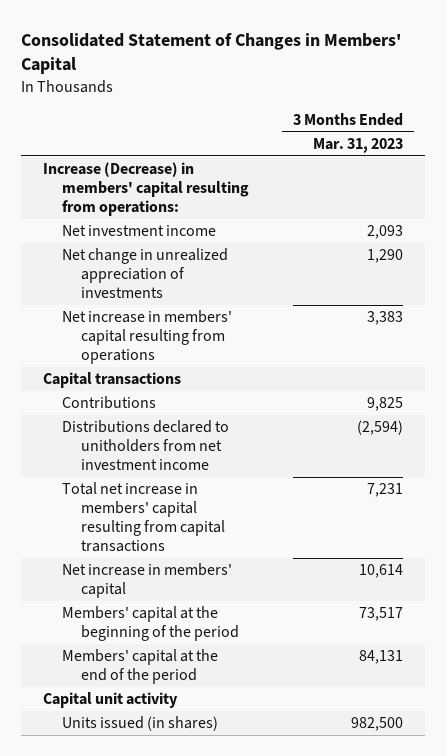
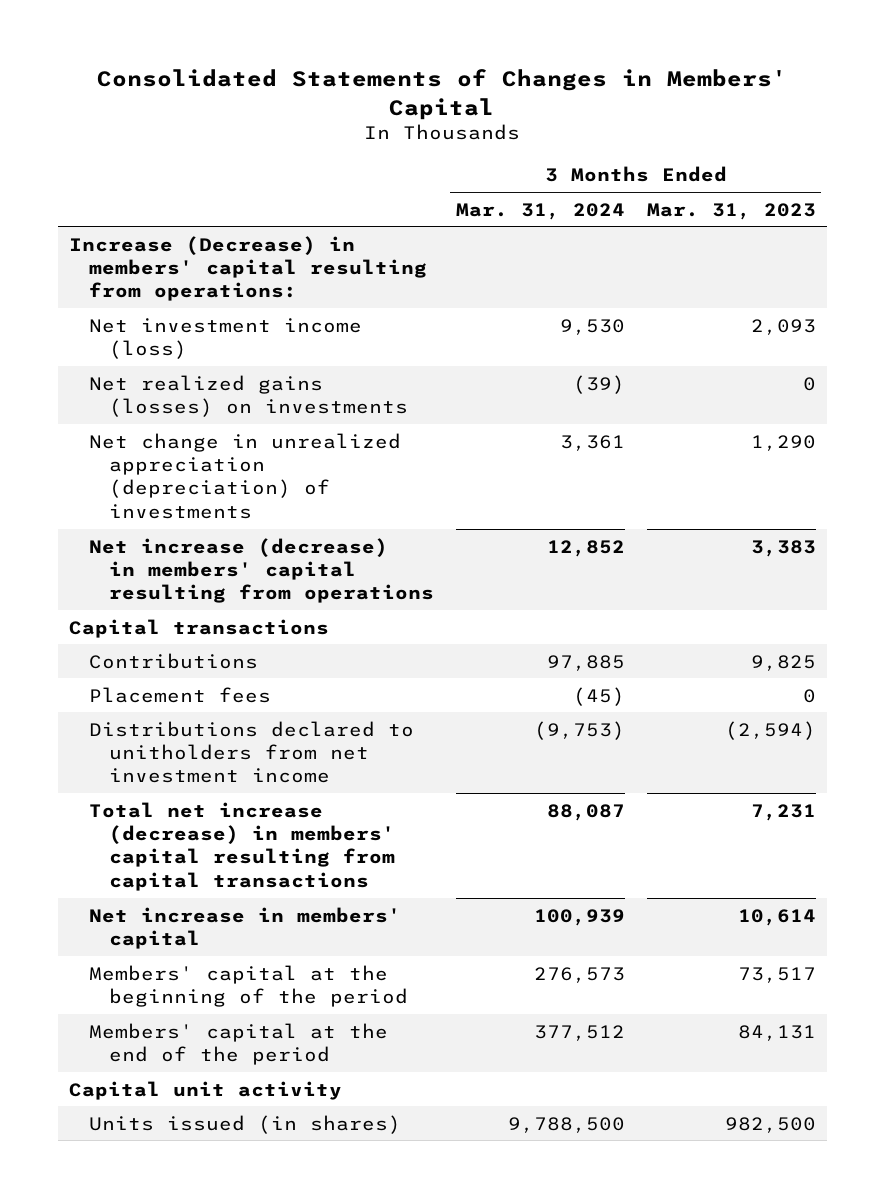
[21,32,402,75] Consolidated Statement of Changes in Members' Capital -> [97,69,788,120] Consolidated Statements of Changes in Members' Capital
none -> [455,202,625,220] Mar. 31, 2024
[62,225,217,237] Net investment income -> [88,317,362,359] Net investment income (loss)
none -> [88,374,408,417] Net realized gains (losses) on investments
[62,248,229,298] Net change in unrealized appreciation of investments -> [88,432,401,519] Net change in unrealized appreciation (depreciation) of investments
[62,310,233,364] Net increase in members' capital resulting from operations -> [88,537,434,604] Net increase (decrease) in members' capital resulting from operations
none -> [88,686,271,703] Placement fees
[62,482,226,552] Total net increase in members' capital resulting from capital transactions -> [88,801,395,891] Total net increase (decrease) in members' capital resulting from capital transactions

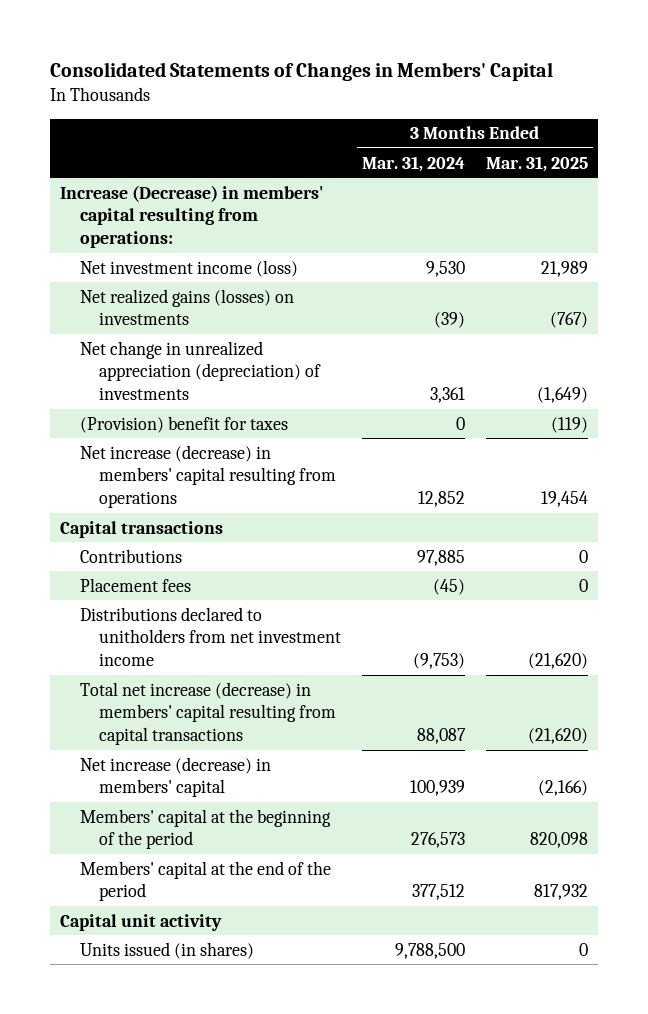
[646,202,816,220] Mar. 31, 2023 -> none
none -> [485,155,588,172] Mar. 31, 2025
none -> [79,415,288,433] (Provision) benefit for taxes
[88,906,401,949] Net increase in members' capital -> [79,756,271,798] Net increase (decrease) in members' capital

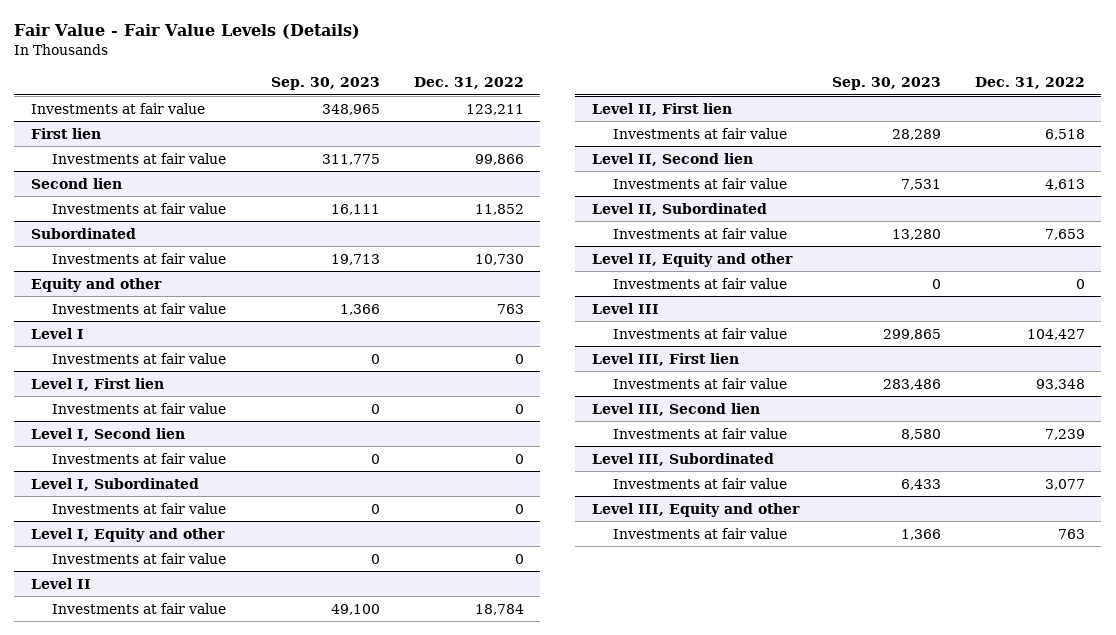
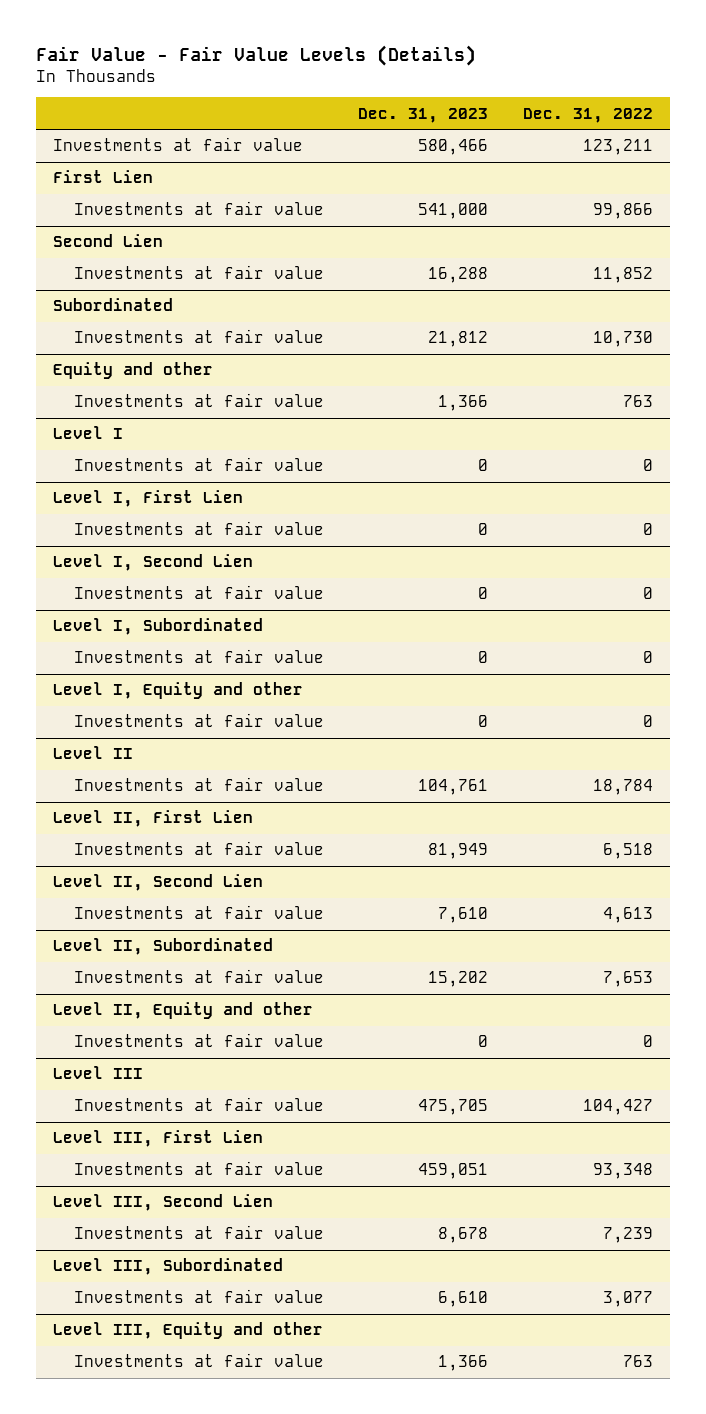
[271,77,381,91] Sep. 30, 2023 -> none
none -> [358,107,489,123] Dec. 31, 2023
[30,127,101,139] First lien -> [53,170,154,184] First Lien
[30,177,122,189] Second lien -> [53,234,164,248] Second Lien
[30,377,164,391] Level I, First lien -> [53,490,244,508] Level I, First Lien
[30,427,185,441] Level I, Second lien -> [53,554,254,572] Level I, Second Lien
[592,102,733,116] Level II, First lien -> [53,810,254,828] Level II, First Lien
[592,152,754,166] Level II, Second lien -> [53,874,264,892] Level II, Second Lien
[592,352,740,366] Level III, First lien -> [53,1130,264,1148] Level III, First Lien
[592,402,761,416] Level III, Second lien -> [53,1194,274,1212] Level III, Second Lien

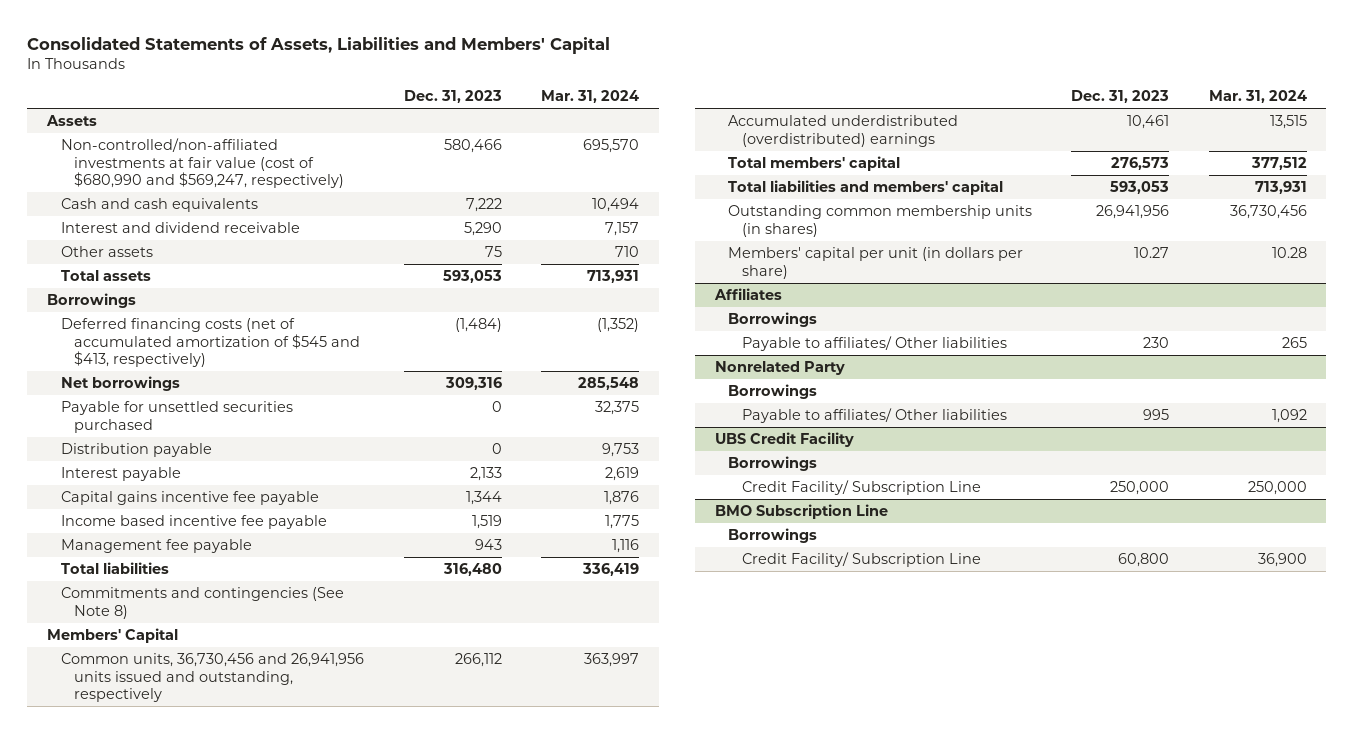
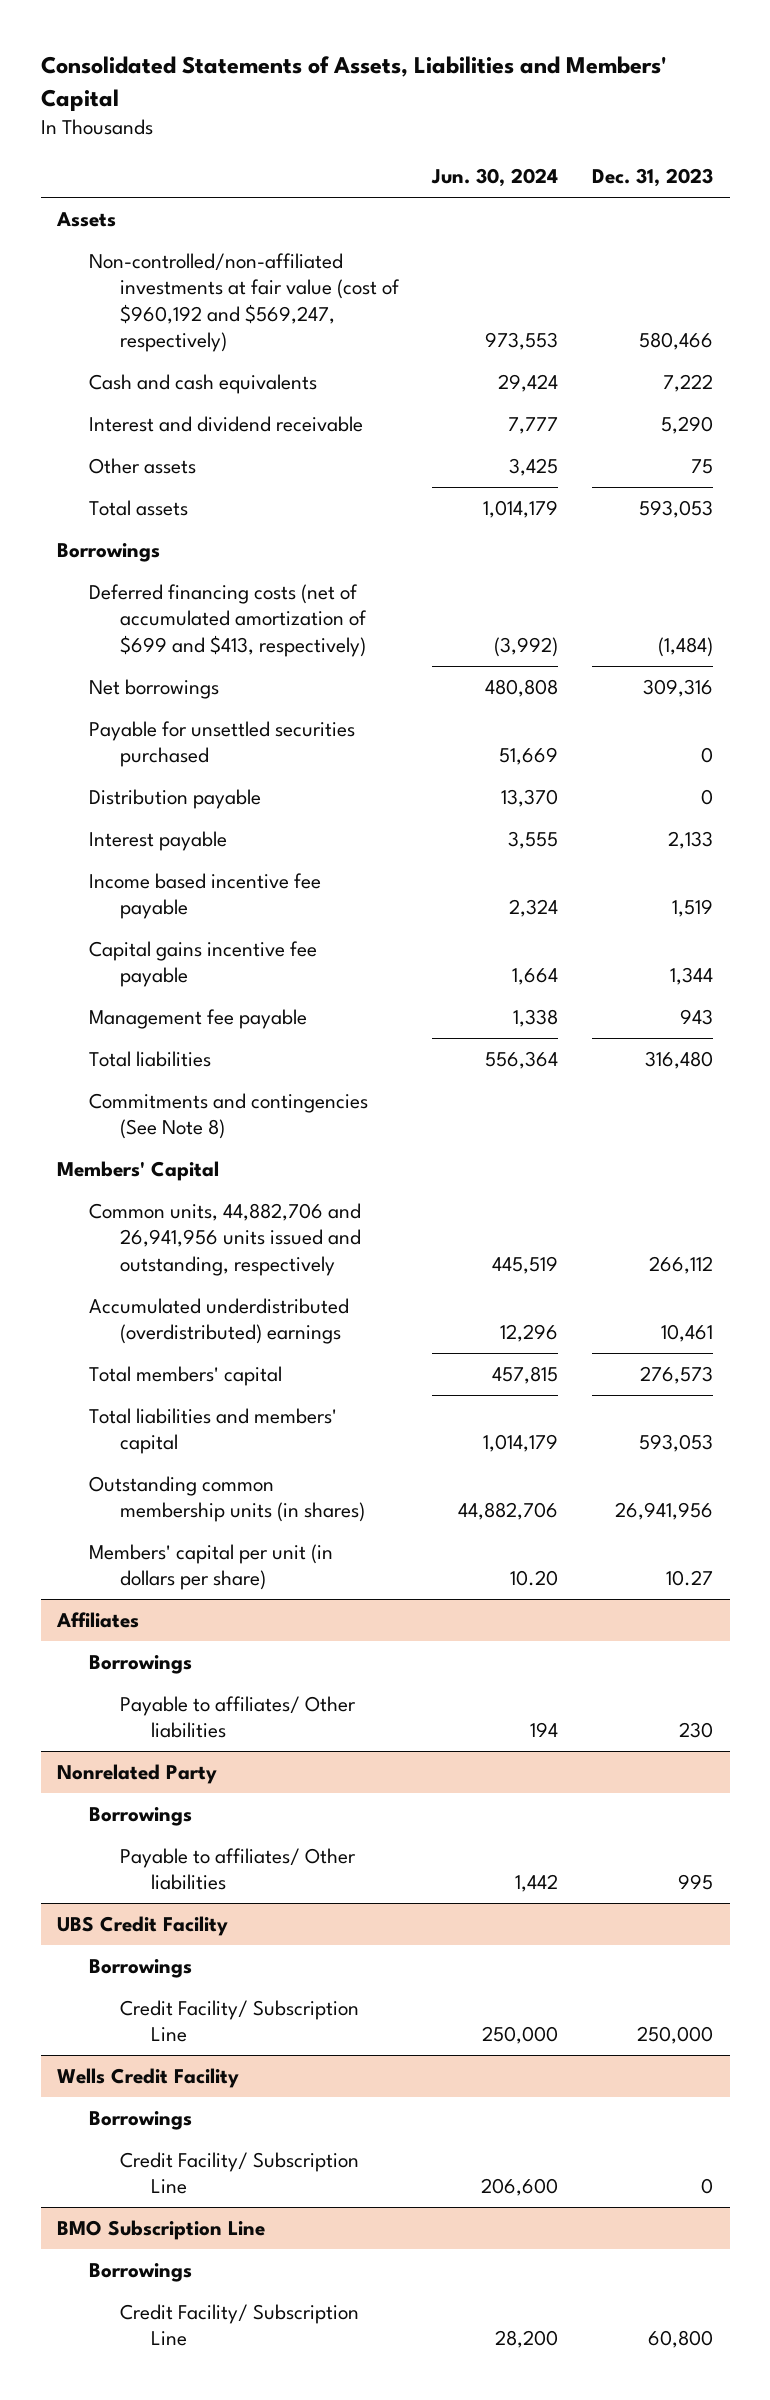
[541,90,640,104] Mar. 31, 2024 -> none
none -> [431,168,559,188] Jun. 30, 2024
[60,138,345,189] Non-controlled/non-affiliated investments at fair value (cost of $680,990 and $569,247, respectively) -> [88,252,401,353] Non-controlled/non-affiliated investments at fair value (cost of $960,192 and $569,247, respectively)
[60,318,361,368] Deferred financing costs (net of accumulated amortization of $545 and $413, respectively) -> [88,583,368,657] Deferred financing costs (net of accumulated amortization of $699 and $413, respectively)
[60,491,319,506] Capital gains incentive fee payable -> [88,940,317,988] Capital gains incentive fee payable
[60,653,364,703] Common units, 36,730,456 and 26,941,956 units issued and outstanding, respectively -> [88,1202,362,1276] Common units, 44,882,706 and 26,941,956 units issued and outstanding, respectively
none -> [57,2067,240,2088] Wells Credit Facility
none -> [88,2110,192,2130] Borrowings
none -> [120,2151,360,2195] Credit Facility/ Subscription Line

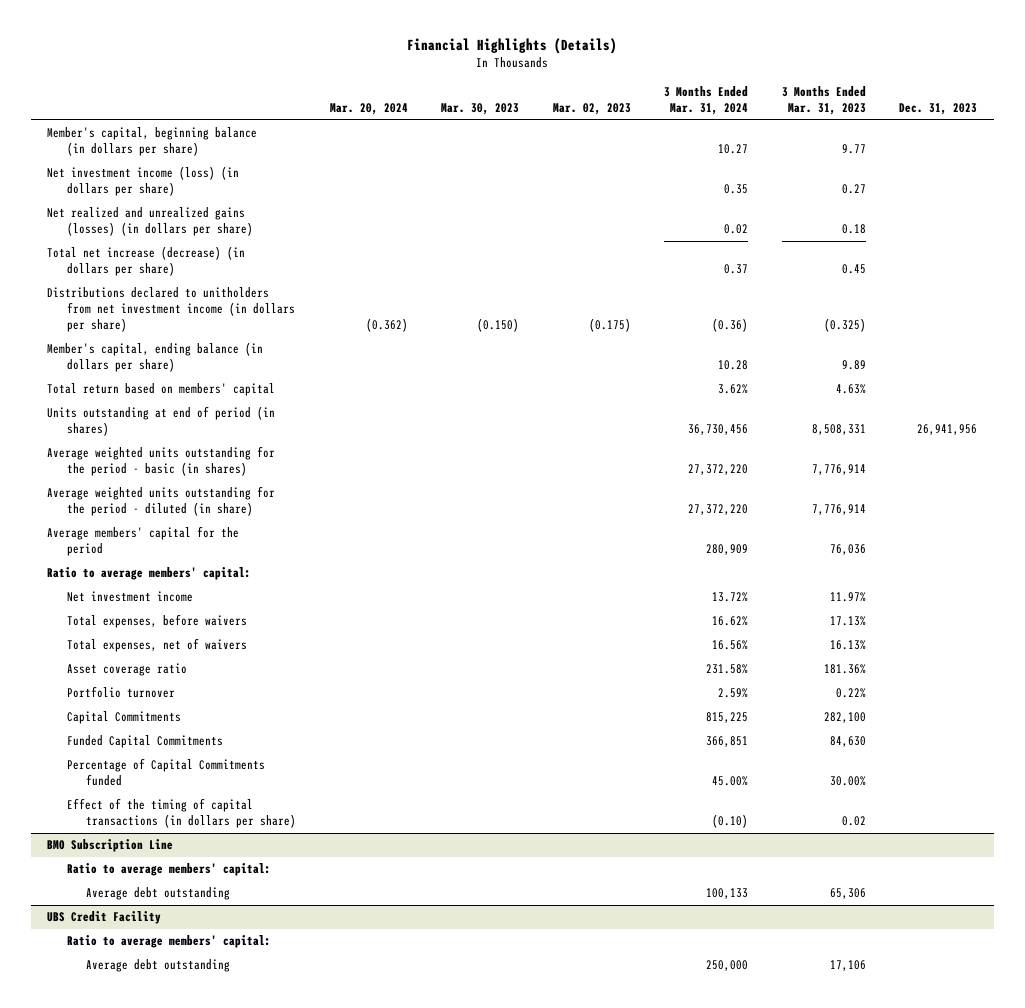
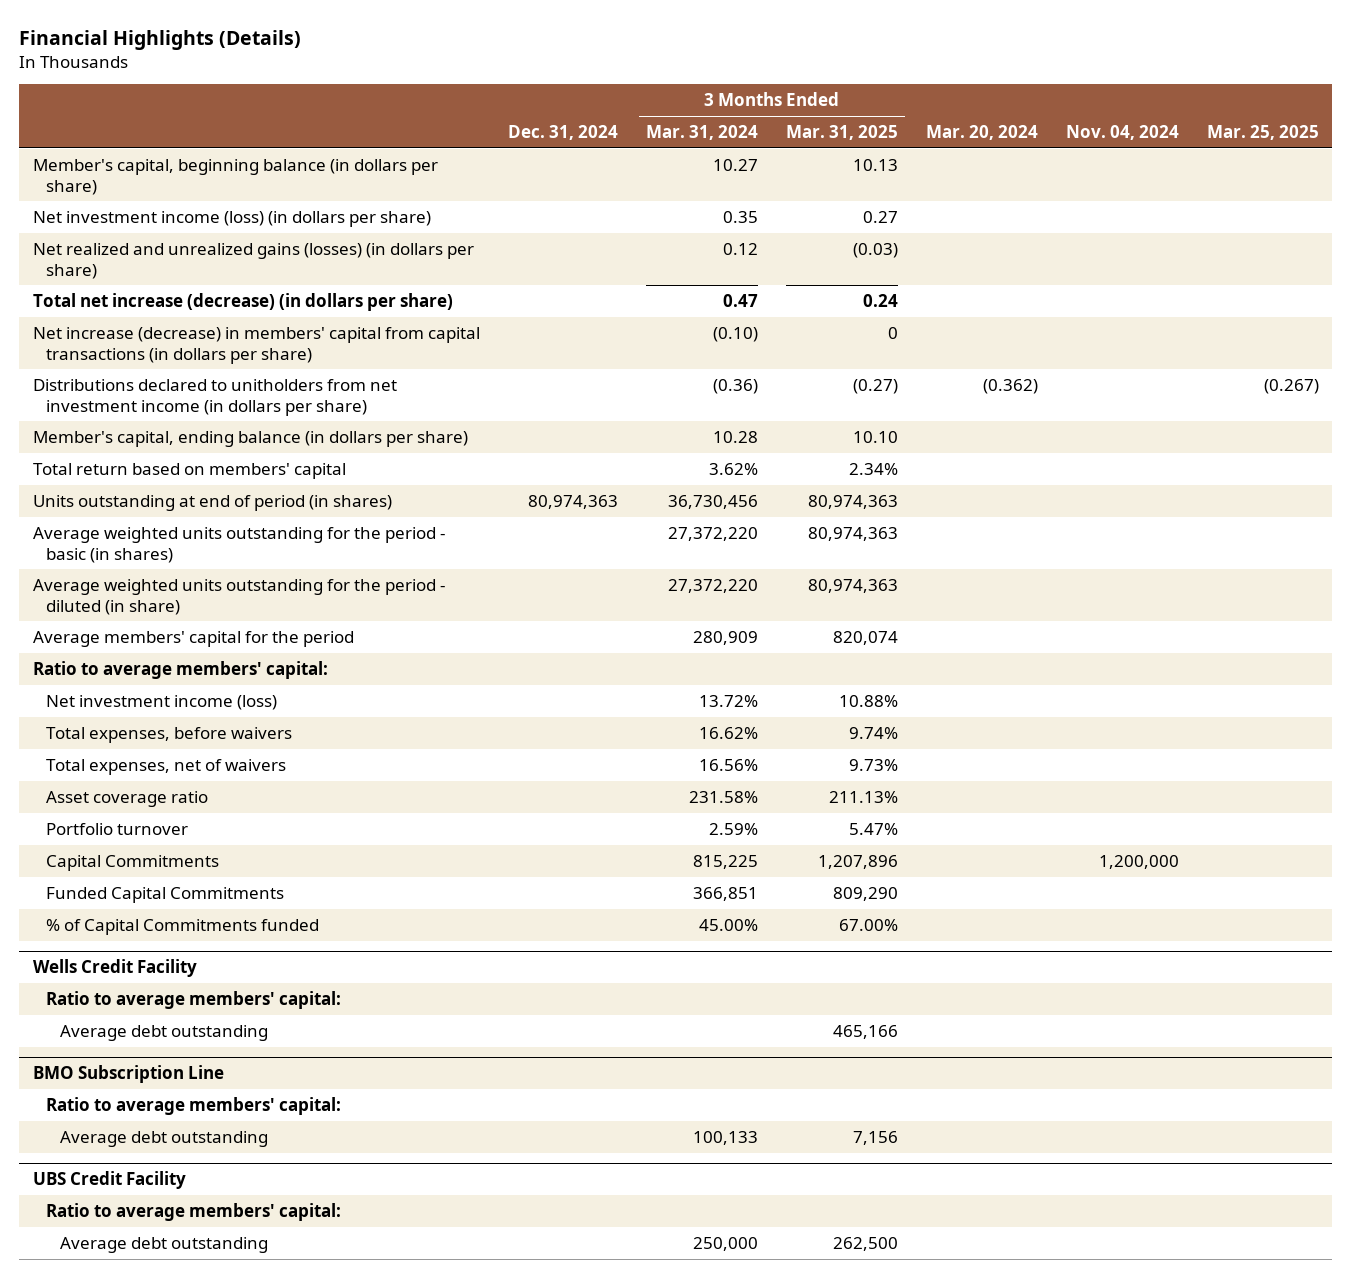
[441,103,520,116] Mar. 30, 2023 -> none
[552,103,631,116] Mar. 02, 2023 -> none
[781,86,866,116] 3 Months Ended Mar. 31, 2023 -> none
[899,103,978,116] Dec. 31, 2023 -> none
none -> [507,125,618,141] Dec. 31, 2024
none -> [785,125,898,141] Mar. 31, 2025
none -> [1065,125,1179,141] Nov. 04, 2024
none -> [1206,125,1319,141] Mar. 25, 2025
[724,224,749,235] 0.02 -> [722,242,758,255] 0.12
[724,264,749,275] 0.37 -> [722,293,758,307] 0.47
none -> [32,326,480,364] Net increase (decrease) in members' capital from capital transactions (in dollars per share)
[66,591,193,603] Net investment income -> [46,694,278,710] Net investment income (loss)
[66,798,297,829] Effect of the timing of capital transactions (in dollars per share) -> none
[66,758,265,787] Percentage of Capital Commitments funded -> [46,918,320,935] % of Capital Commitments funded
none -> [32,959,197,978] Wells Credit Facility
none -> [46,990,342,1009] Ratio to average members' capital:
none -> [59,1024,268,1041] Average debt outstanding

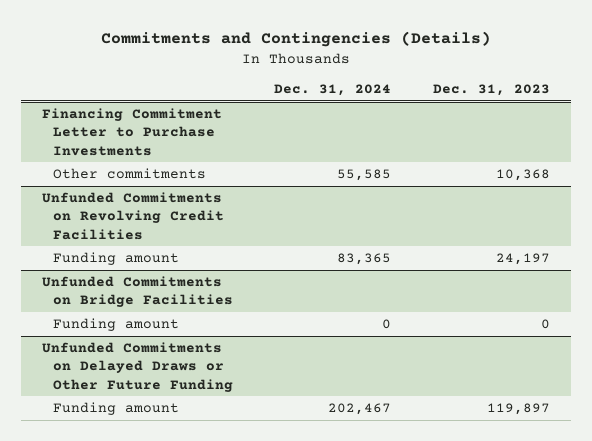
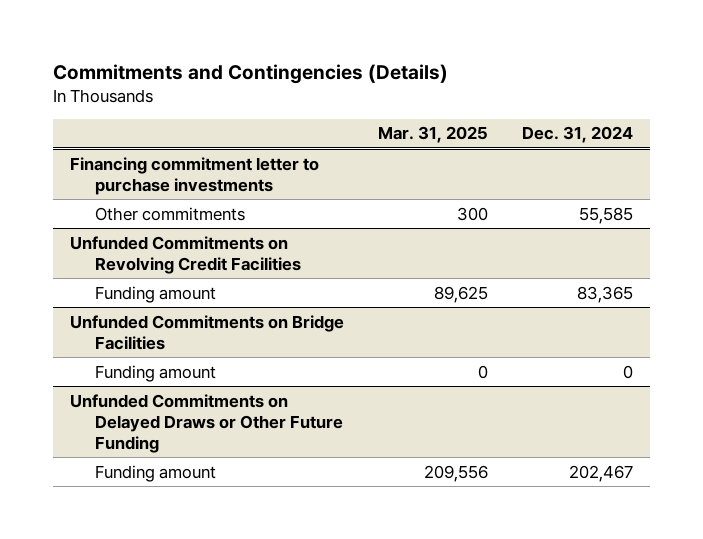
[432,84,550,97] Dec. 31, 2023 -> none
none -> [377,126,488,144] Mar. 31, 2025
[41,108,222,156] Financing Commitment Letter to Purchase Investments -> [69,156,319,195] Financing commitment letter to purchase investments

